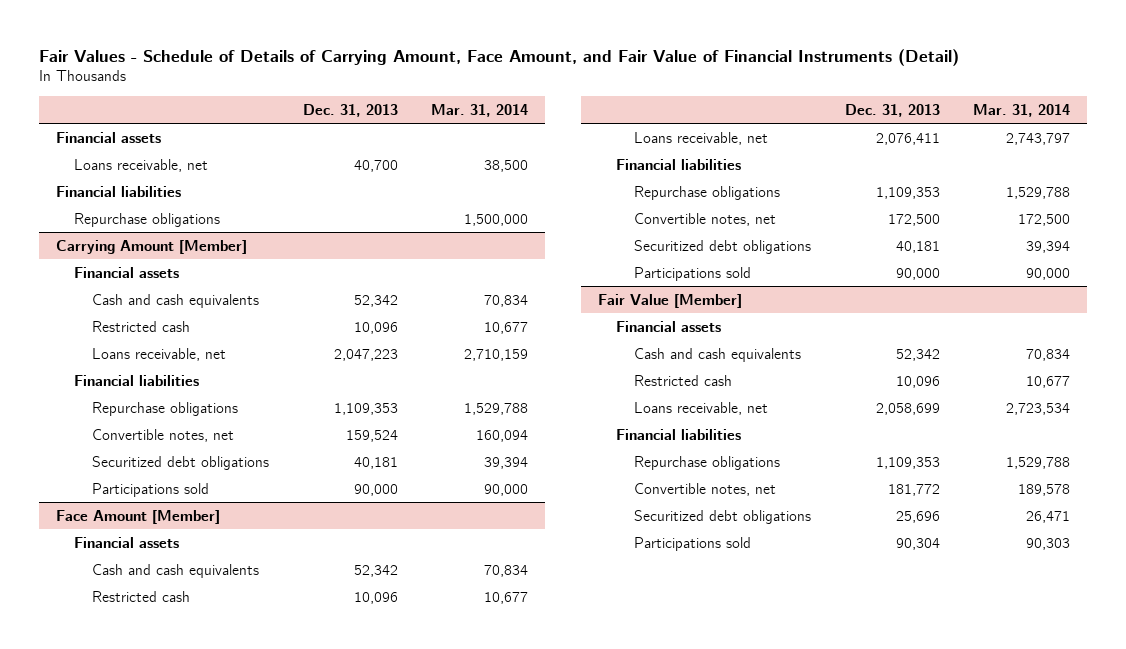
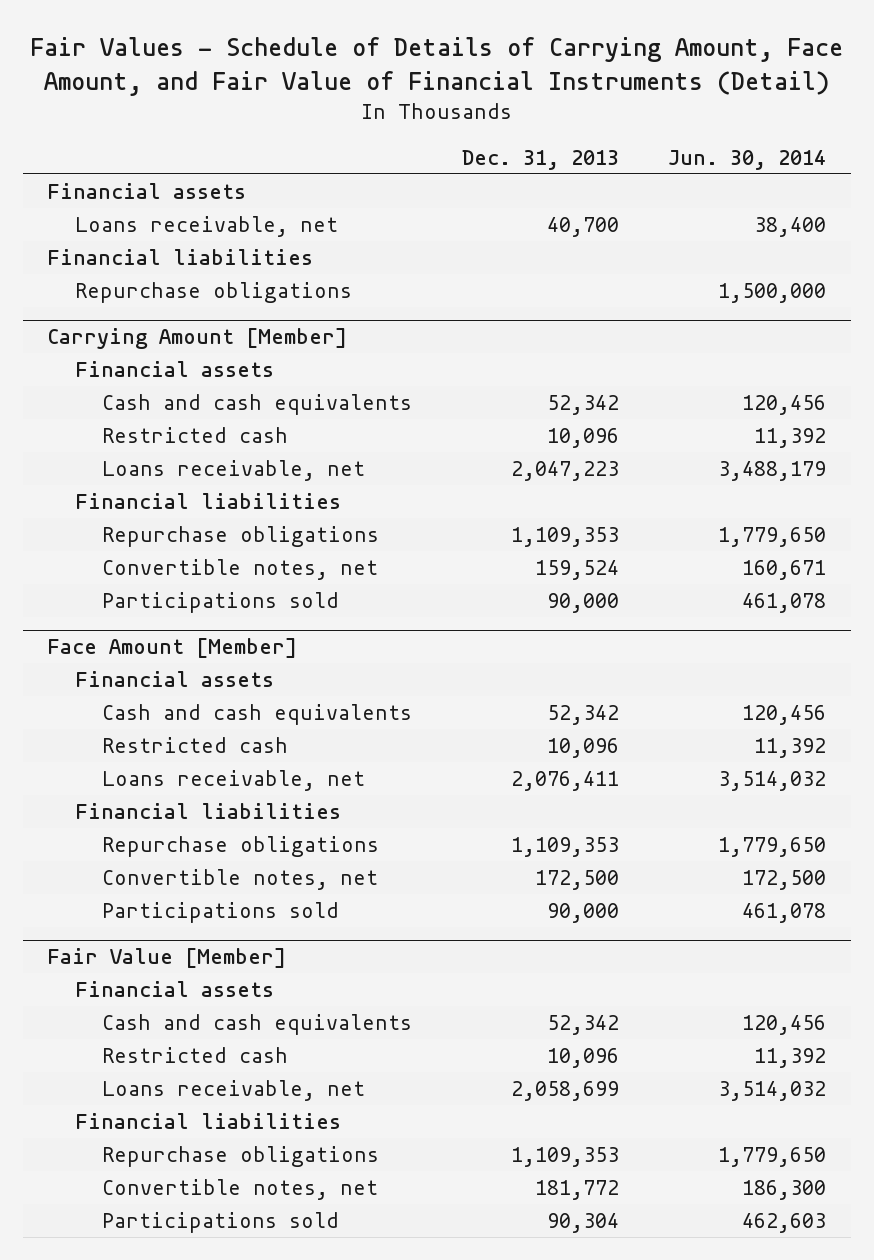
[431,103,529,117] Mar. 31, 2014 -> none
none -> [668,149,827,170] Jun. 30, 2014
[92,455,270,470] Securitized debt obligations -> none
[634,239,812,254] Securitized debt obligations -> none
[634,509,812,524] Securitized debt obligations -> none

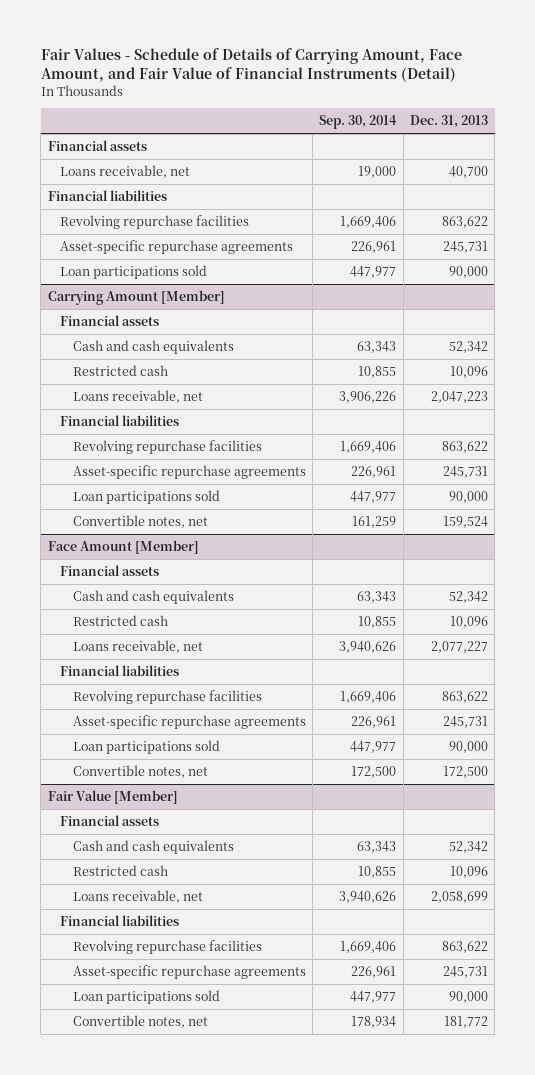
[668,149,827,170] Jun. 30, 2014 -> none
none -> [319,115,398,130] Sep. 30, 2014
[74,282,352,304] Repurchase obligations -> none
none -> [60,214,250,229] Revolving repurchase facilities
none -> [60,239,294,254] Asset-specific repurchase agreements
none -> [60,264,208,279] Loan participations sold
[102,526,380,548] Repurchase obligations -> none
none -> [73,439,263,454] Revolving repurchase facilities
none -> [73,464,307,479] Asset-specific repurchase agreements
none -> [73,489,221,504] Loan participations sold
[102,592,340,614] Participations sold -> none
[510,771,619,792] 2,076,411 -> [430,640,488,653] 2,077,227
[102,836,380,858] Repurchase obligations -> none
none -> [73,689,263,704] Revolving repurchase facilities
none -> [73,714,307,729] Asset-specific repurchase agreements
none -> [73,739,221,754] Loan participations sold
[102,902,340,924] Participations sold -> none
[102,1146,380,1168] Repurchase obligations -> none
none -> [73,939,263,954] Revolving repurchase facilities
none -> [73,964,307,979] Asset-specific repurchase agreements
none -> [73,989,221,1004] Loan participations sold
[102,1212,340,1234] Participations sold -> none

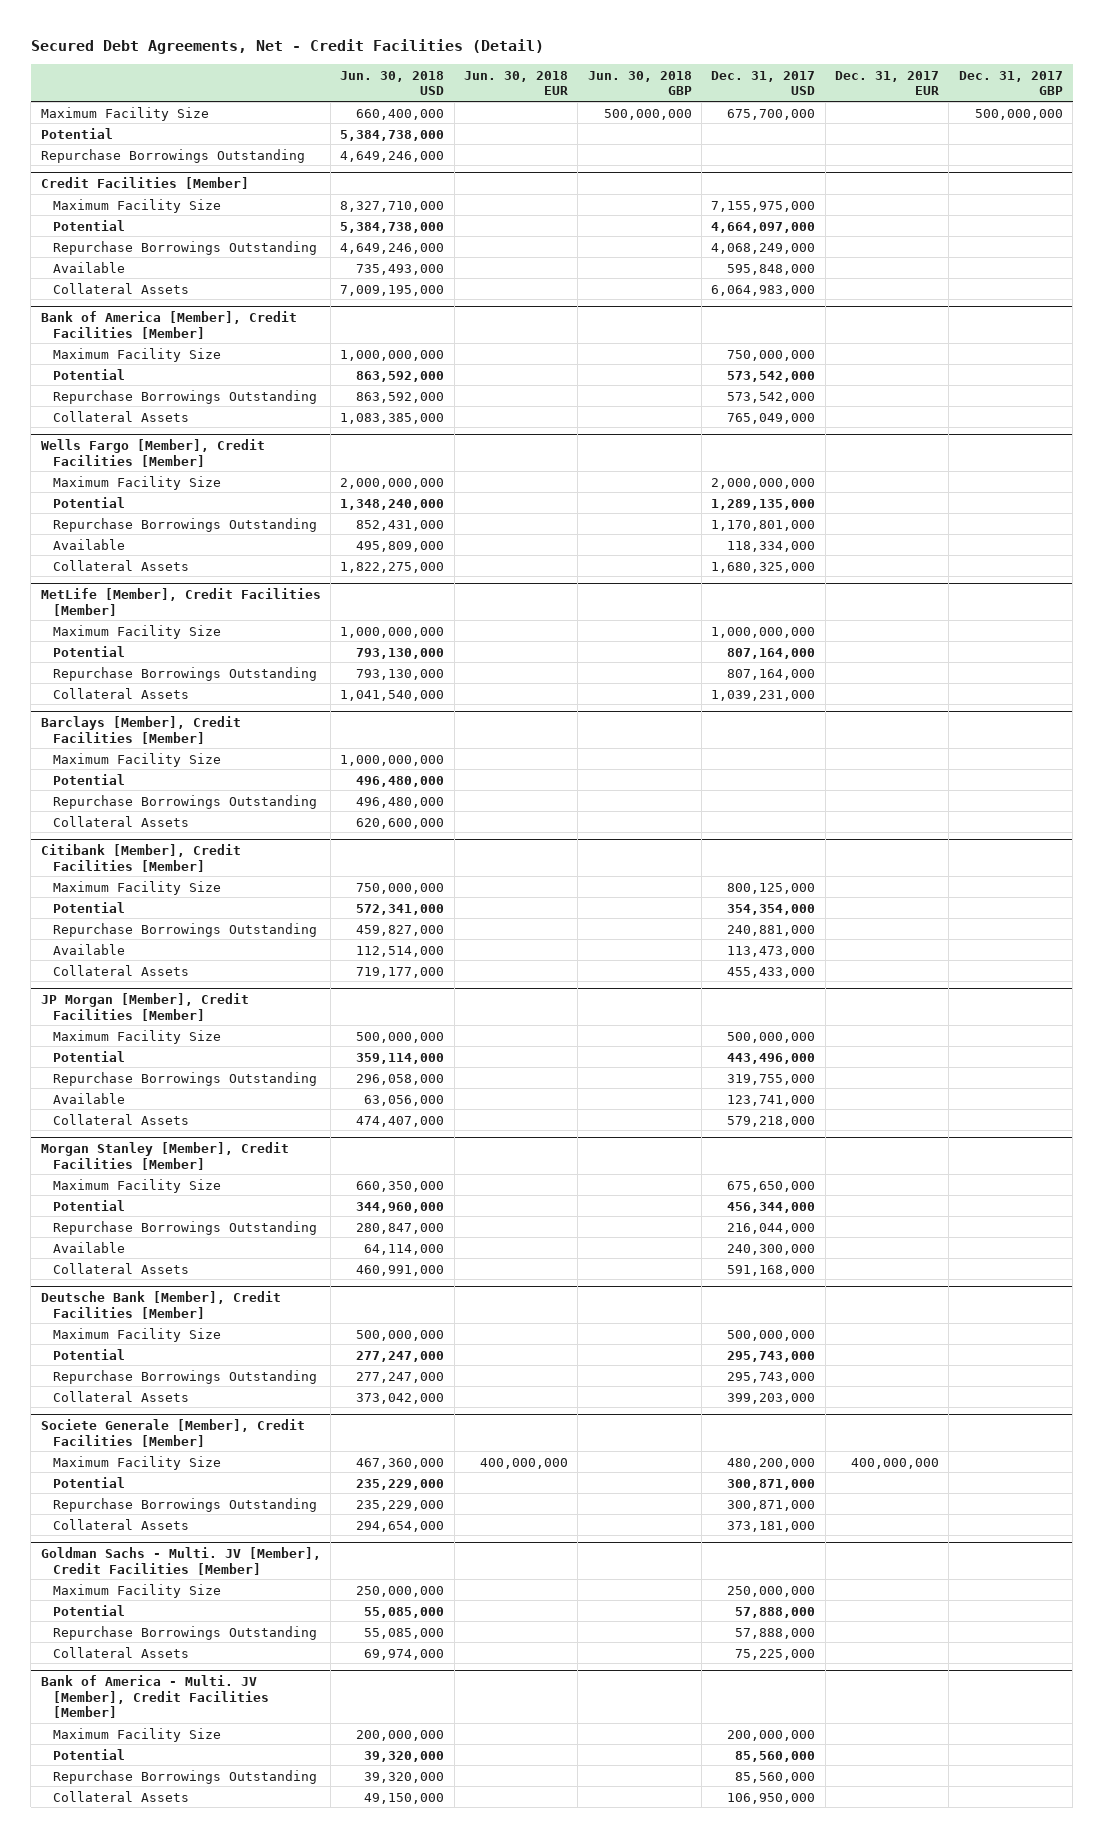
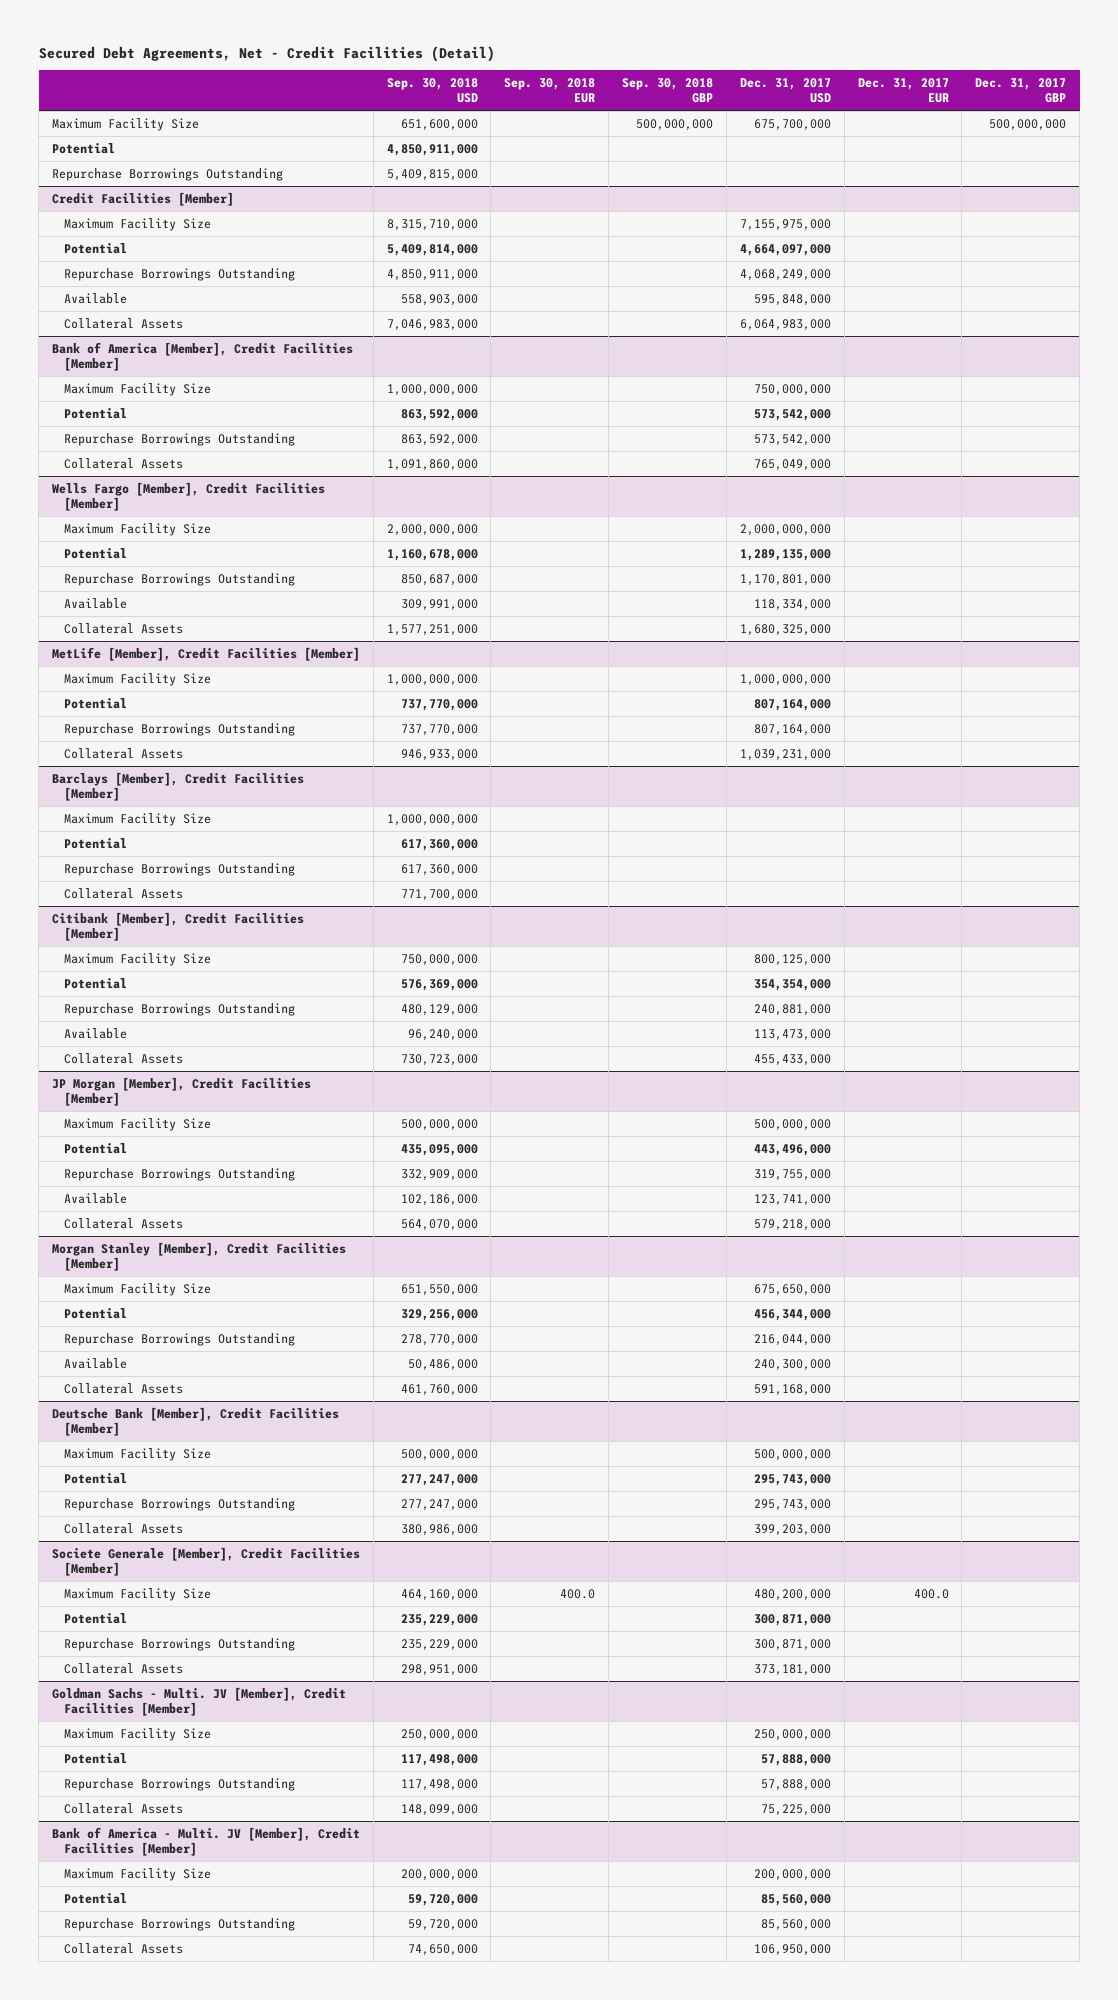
[340,70,445,96] Jun. 30, 2018 USD -> none
[463,70,568,96] Jun. 30, 2018 EUR -> none
[587,70,692,96] Jun. 30, 2018 GBP -> none
none -> [386,77,478,103] Sep. 30, 2018 USD
none -> [504,77,596,103] Sep. 30, 2018 EUR
none -> [622,77,714,103] Sep. 30, 2018 GBP
[851,1457,940,1469] 400,000,000 -> [913,1588,949,1599] 400.0

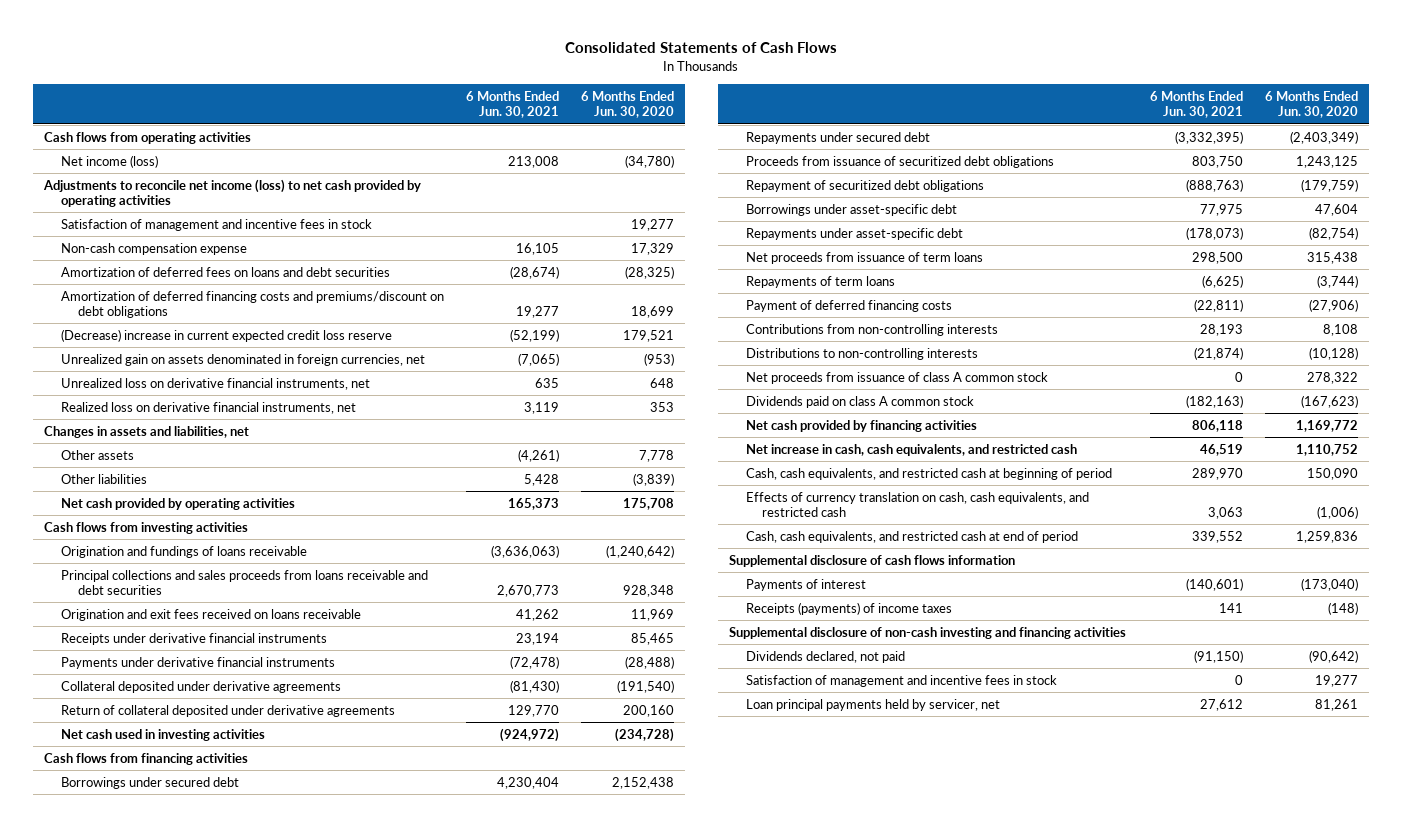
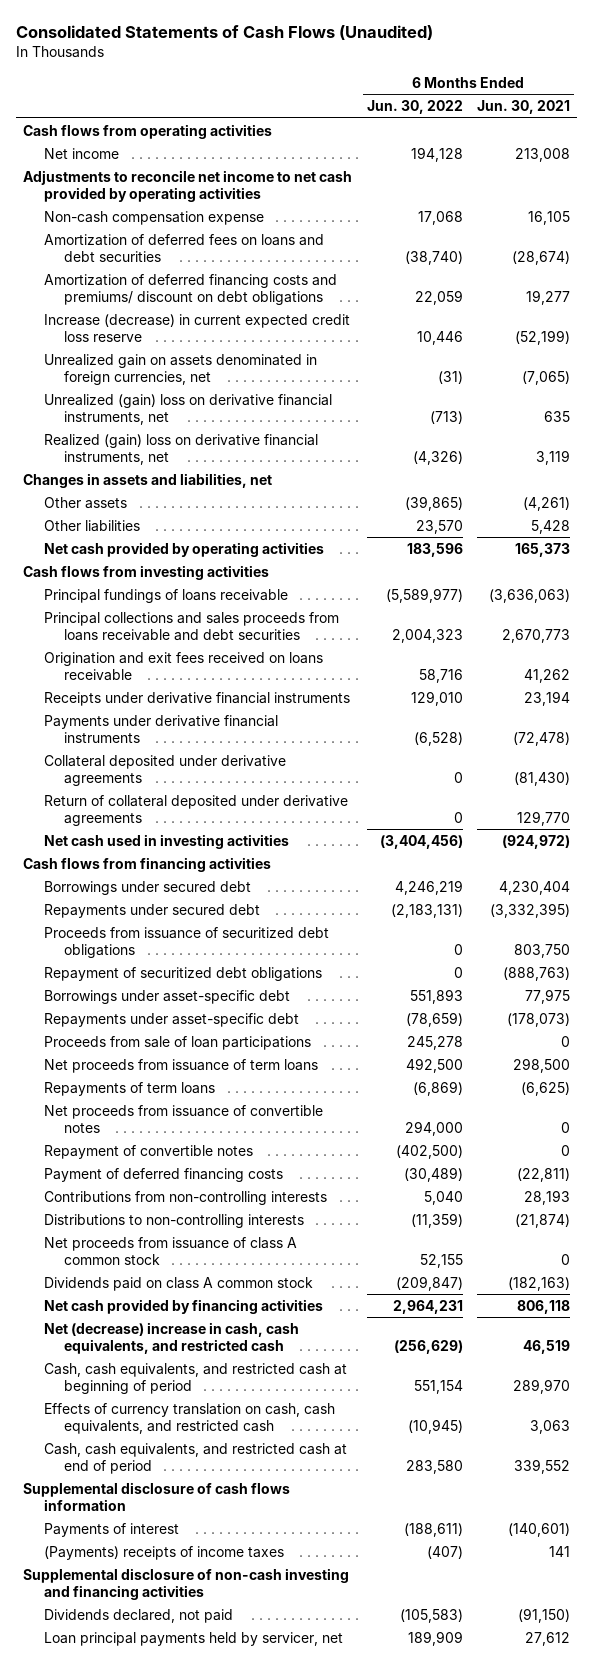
[565,42,838,54] Consolidated Statements of Cash Flows -> [16,25,434,41] Consolidated Statements of Cash Flows (Unaudited)
[581,90,675,119] 6 Months Ended Jun. 30, 2020 -> none
none -> [366,100,463,115] Jun. 30, 2022
[61,218,373,231] Satisfaction of management and incentive fees in stock -> none
[61,154,159,168] Net income (loss) -> [43,147,119,159] Net income
[43,178,422,207] Adjustments to reconcile net income (loss) to net cash provided by operating activities -> [23,169,353,202] Adjustments to reconcile net income to net cash provided by operating activities
[61,290,445,318] Amortization of deferred financing costs and premiums/discount on debt obligations -> [43,273,337,305] Amortization of deferred financing costs and premiums/ discount on debt obligations
[61,328,393,342] (Decrease) increase in current expected credit loss reserve -> [43,313,350,342] Increase (decrease) in current expected credit loss reserve
[61,377,371,390] Unrealized loss on derivative financial instruments, net -> [43,393,332,425] Unrealized (gain) loss on derivative financial instruments, net
[61,401,357,414] Realized loss on derivative financial instruments, net -> [43,433,318,465] Realized (gain) loss on derivative financial instruments, net
[61,545,308,558] Origination and fundings of loans receivable -> [43,588,288,603] Principal fundings of loans receivable
none -> [43,1035,311,1050] Proceeds from sale of loan participations
none -> [43,1104,323,1133] Net proceeds from issuance of convertible notes
none -> [43,1144,253,1159] Repayment of convertible notes
[745,443,1077,456] Net increase in cash, cash equivalents, and restricted cash -> [43,1321,299,1354] Net (decrease) increase in cash, cash equivalents, and restricted cash
[745,601,952,615] Receipts (payments) of income taxes -> [43,1545,284,1560] (Payments) receipts of income taxes
[745,674,1057,687] Satisfaction of management and incentive fees in stock -> none

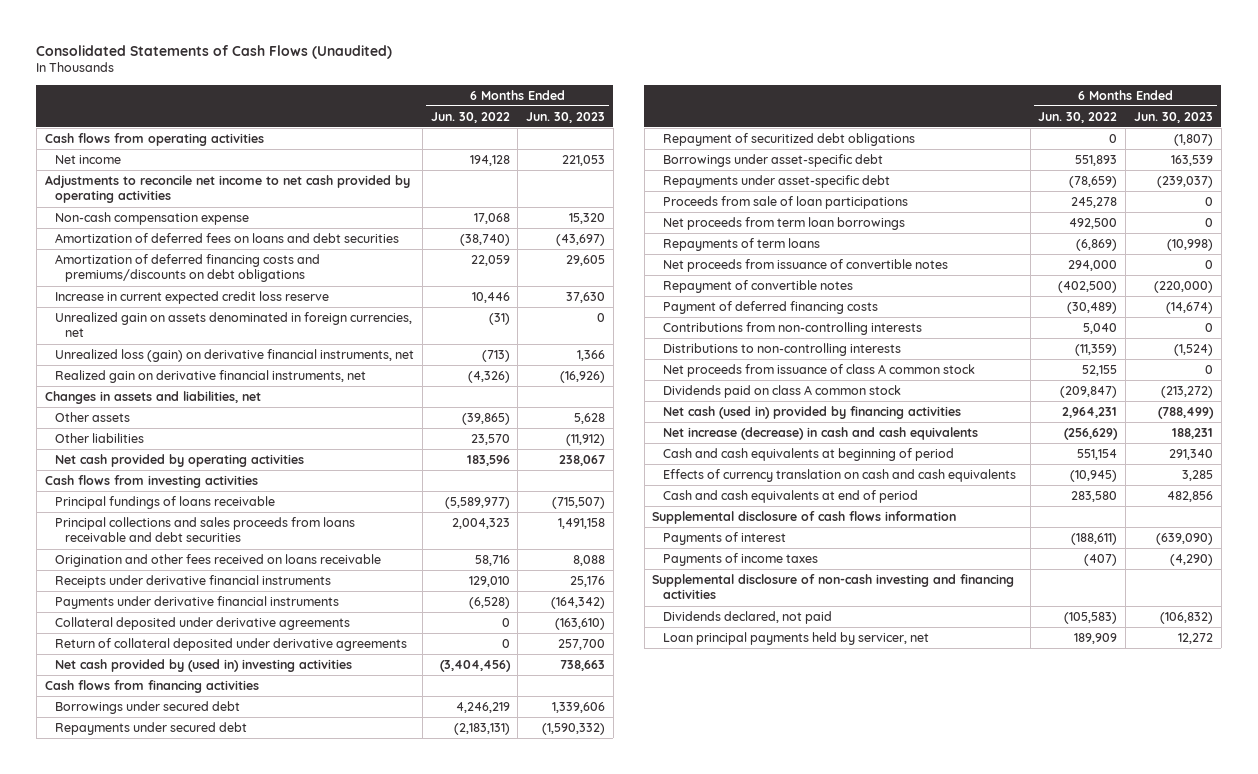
[476,100,570,115] Jun. 30, 2021 -> none
none -> [526,111,606,123] Jun. 30, 2023
[43,273,337,305] Amortization of deferred financing costs and premiums/ discount on debt obligations -> [55,253,321,283] Amortization of deferred financing costs and premiums/discounts on debt obligations
[43,313,350,342] Increase (decrease) in current expected credit loss reserve -> [55,290,330,304] Increase in current expected credit loss reserve
[43,393,332,425] Unrealized (gain) loss on derivative financial instruments, net -> [55,348,415,362] Unrealized loss (gain) on derivative financial instruments, net
[43,433,318,465] Realized (gain) loss on derivative financial instruments, net -> [55,369,367,383] Realized gain on derivative financial instruments, net
[43,651,323,681] Origination and exit fees received on loans receivable -> [55,553,382,567] Origination and other fees received on loans receivable
[43,833,289,849] Net cash used in investing activities -> [55,658,353,672] Net cash provided by (used in) investing activities
[43,926,329,958] Proceeds from issuance of securitized debt obligations -> none
[43,1058,318,1073] Net proceeds from issuance of term loans -> [662,216,905,230] Net proceeds from term loan borrowings
[43,1298,323,1314] Net cash provided by financing activities -> [662,405,961,419] Net cash (used in) provided by financing activities
[43,1321,299,1354] Net (decrease) increase in cash, cash equivalents, and restricted cash -> [662,426,978,440] Net increase (decrease) in cash and cash equivalents
[43,1362,347,1394] Cash, cash equivalents, and restricted cash at beginning of period -> [662,447,954,461] Cash and cash equivalents at beginning of period
[43,1402,335,1434] Effects of currency translation on cash, cash equivalents, and restricted cash -> [662,468,1016,482] Effects of currency translation on cash and cash equivalents
[43,1442,347,1474] Cash, cash equivalents, and restricted cash at end of period -> [662,489,918,503] Cash and cash equivalents at end of period
[43,1545,284,1560] (Payments) receipts of income taxes -> [662,552,818,566] Payments of income taxes

